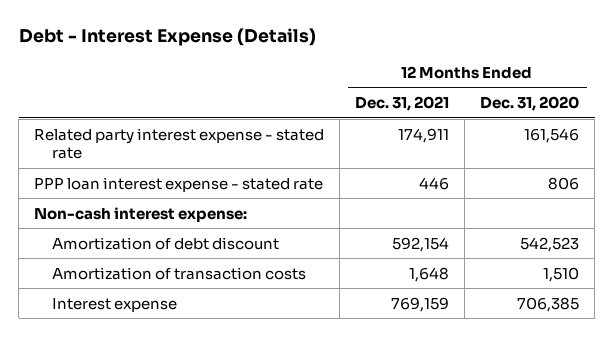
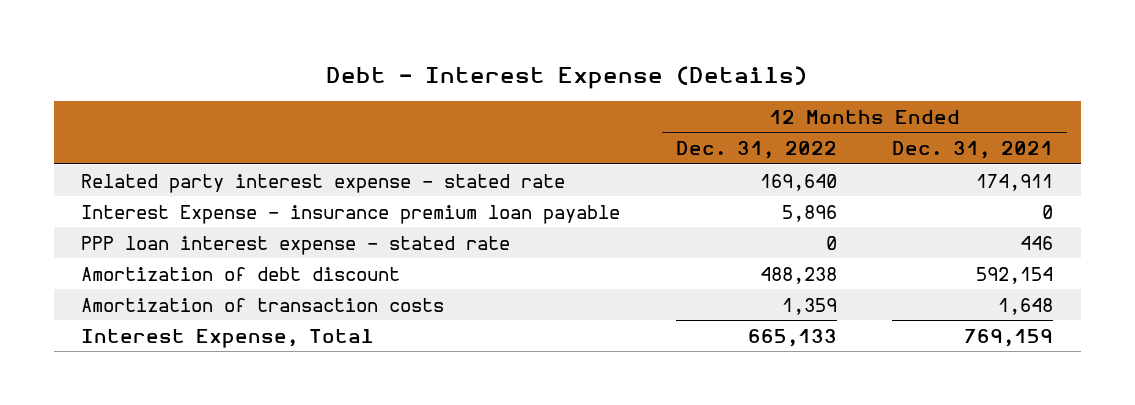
[480,96,580,112] Dec. 31, 2020 -> none
none -> [675,141,837,160] Dec. 31, 2022
none -> [81,204,621,224] Interest Expense - insurance premium loan payable
[34,206,248,222] Non-cash interest expense: -> none
[51,297,177,312] Interest expense -> [81,328,375,348] Interest Expense, Total

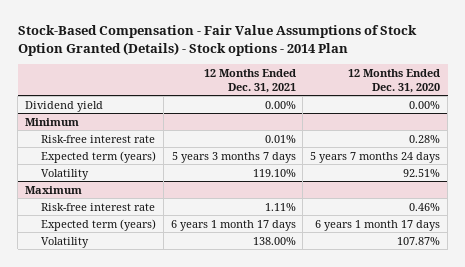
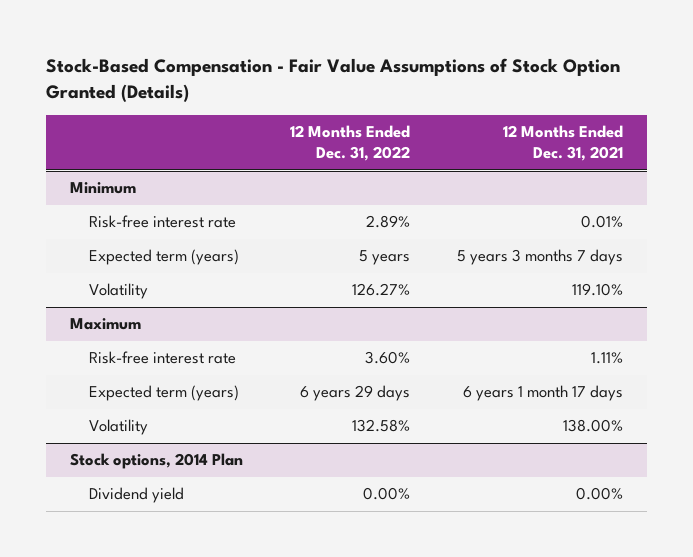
[17,25,417,56] Stock-Based Compensation - Fair Value Assumptions of Stock Option Granted (Details) - Stock options - 2014 Plan -> [46,58,621,102] Stock-Based Compensation - Fair Value Assumptions of Stock Option Granted (Details)
[348,68,441,93] 12 Months Ended Dec. 31, 2020 -> none
none -> [290,124,411,162] 12 Months Ended Dec. 31, 2022
[25,100,104,112] Dividend yield -> none
none -> [69,453,243,470] Stock options, 2014 Plan
none -> [89,487,185,504] Dividend yield

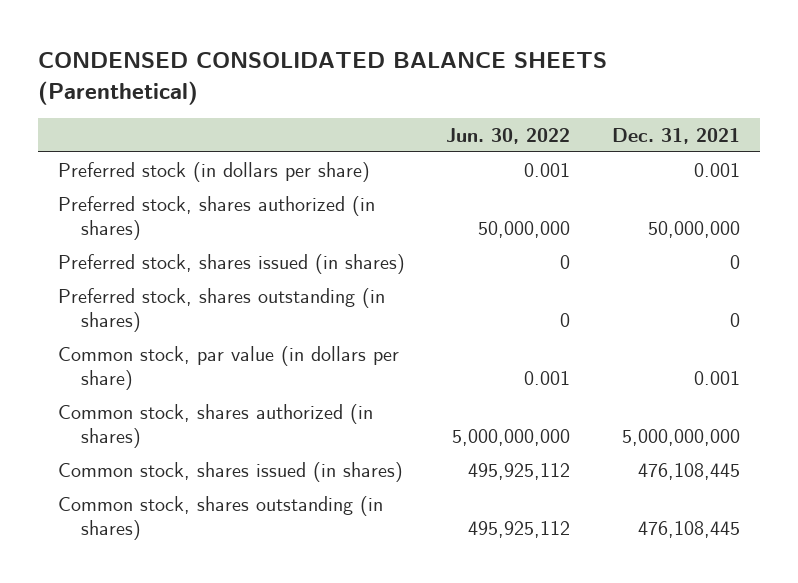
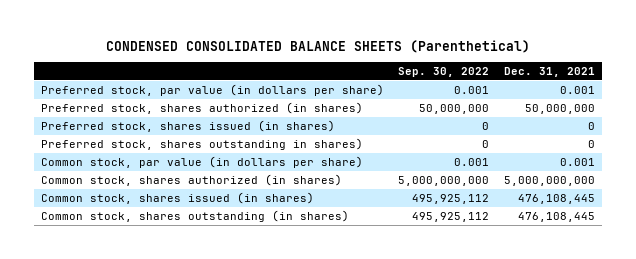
[446,127,571,144] Jun. 30, 2022 -> none
none -> [398,66,490,77] Sep. 30, 2022
[58,161,371,182] Preferred stock (in dollars per share) -> [40,84,384,97] Preferred stock, par value (in dollars per share)
[58,287,386,332] Preferred stock, shares outstanding (in shares) -> [40,138,363,151] Preferred stock, shares outstanding in shares)

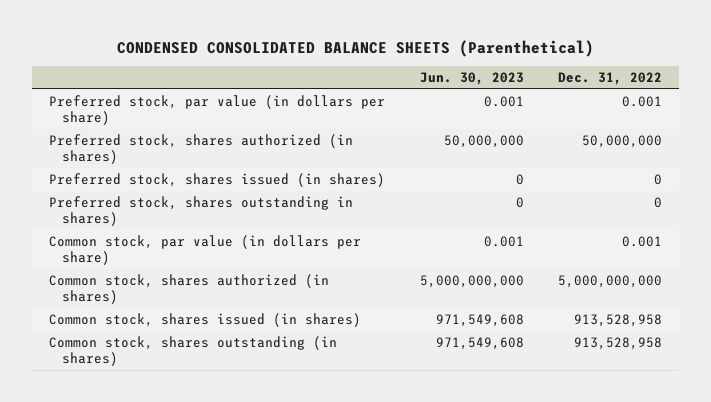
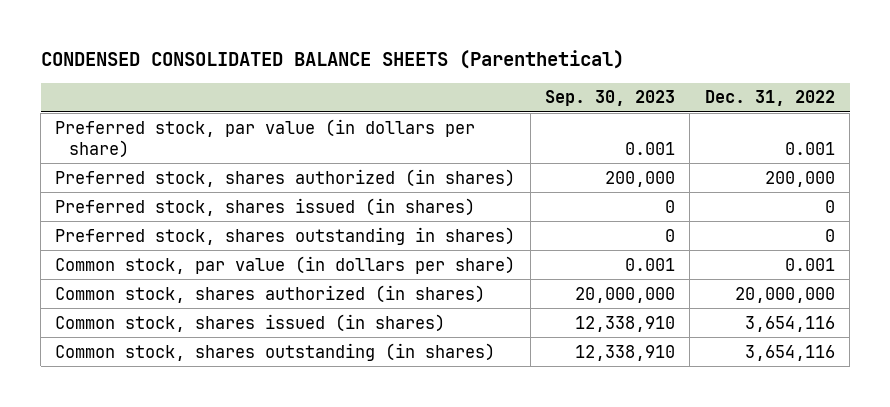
[419,72,524,86] Jun. 30, 2023 -> none
none -> [545,90,676,107] Sep. 30, 2023
[581,134,662,148] 50,000,000 -> [764,170,835,187] 200,000
[557,274,662,288] 5,000,000,000 -> [734,286,835,303] 20,000,000
[573,313,662,327] 913,528,958 -> [744,315,835,332] 3,654,116
[573,336,662,350] 913,528,958 -> [744,344,835,361] 3,654,116

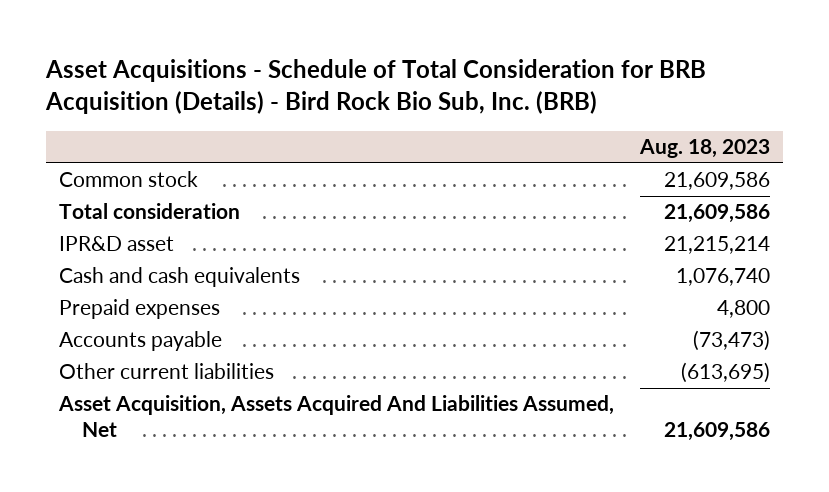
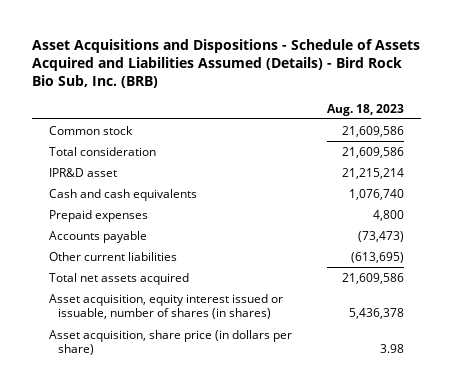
[45,59,707,115] Asset Acquisitions - Schedule of Total Consideration for BRB Acquisition (Details) - Bird Rock Bio Sub, Inc. (BRB) -> [31,38,420,89] Asset Acquisitions and Dispositions - Schedule of Assets Acquired and Liabilities Assumed (Details) - Bird Rock Bio Sub, Inc. (BRB)
[58,395,615,437] Asset Acquisition, Assets Acquired And Liabilities Assumed, Net -> [49,272,190,285] Total net assets acquired
none -> [49,293,284,320] Asset acquisition, equity interest issued or issuable, number of shares (in shares)
none -> [49,329,293,356] Asset acquisition, share price (in dollars per share)

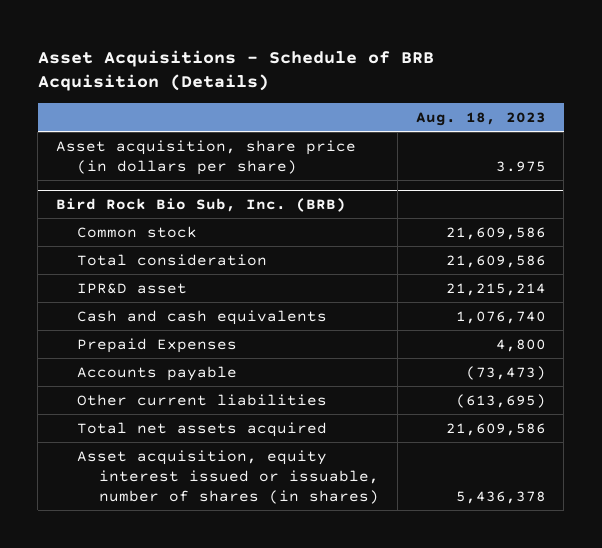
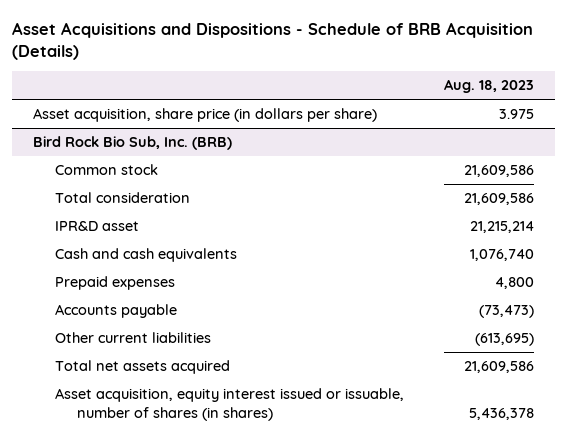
[37,49,434,92] Asset Acquisitions - Schedule of BRB Acquisition (Details) -> [12,21,534,60] Asset Acquisitions and Dispositions - Schedule of BRB Acquisition (Details)
[77,337,238,353] Prepaid Expenses -> [54,276,175,291] Prepaid expenses

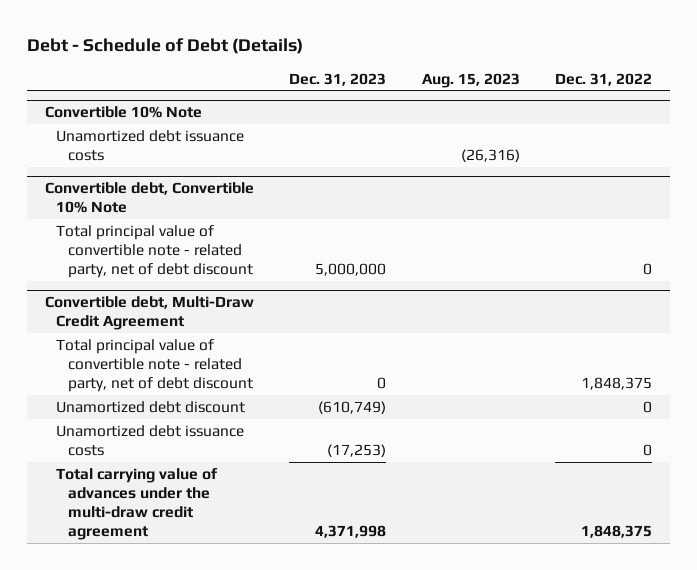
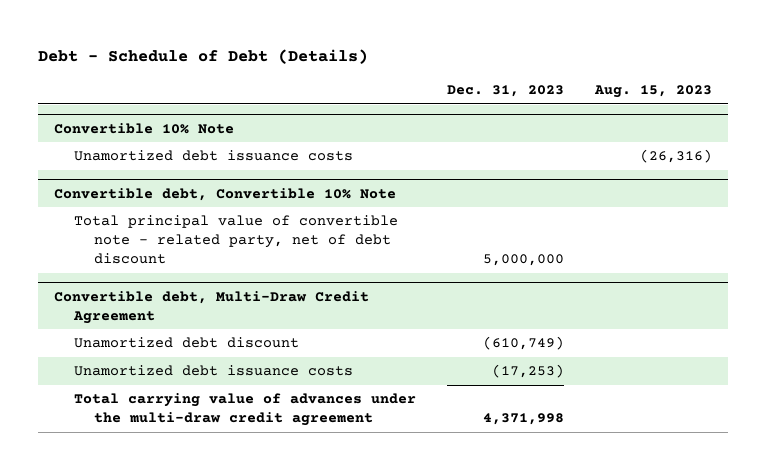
[555,72,653,86] Dec. 31, 2022 -> none
[56,338,253,392] Total principal value of convertible note - related party, net of debt discount -> none

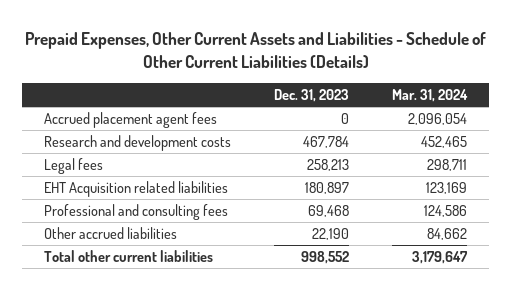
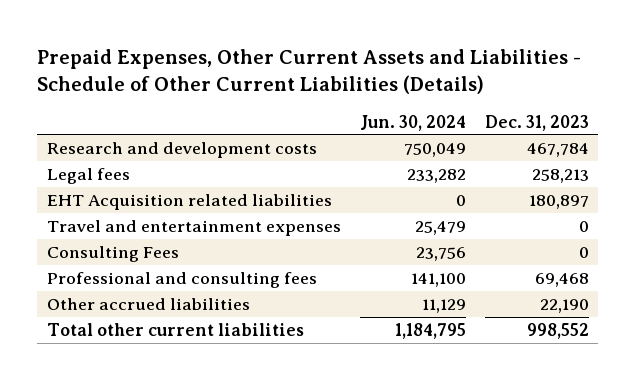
[392,88,469,102] Mar. 31, 2024 -> none
none -> [359,114,466,131] Jun. 30, 2024
[43,112,217,129] Accrued placement agent fees -> none
none -> [46,219,341,236] Travel and entertainment expenses
none -> [46,245,179,262] Consulting Fees

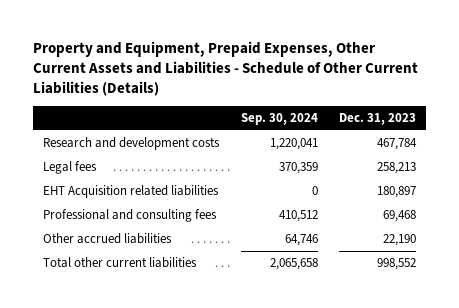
[37,49,582,95] Prepaid Expenses, Other Current Assets and Liabilities - Schedule of Other Current Liabilities (Details) -> [32,40,418,96] Property and Equipment, Prepaid Expenses, Other Current Assets and Liabilities - Schedule of Other Current Liabilities (Details)
[359,114,466,131] Jun. 30, 2024 -> none
none -> [240,112,318,125] Sep. 30, 2024
[46,219,341,236] Travel and entertainment expenses -> none
[46,245,179,262] Consulting Fees -> none

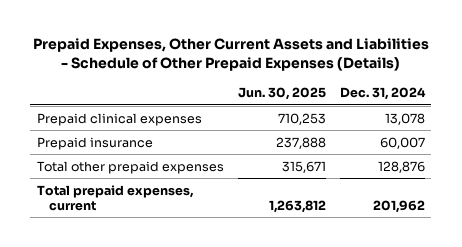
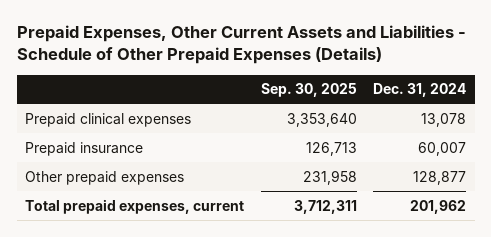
[237,87,326,101] Jun. 30, 2025 -> none
none -> [260,83,357,98] Sep. 30, 2025
[37,160,225,174] Total other prepaid expenses -> [24,170,184,185] Other prepaid expenses
[377,160,425,173] 128,876 -> [413,170,467,185] 128,877

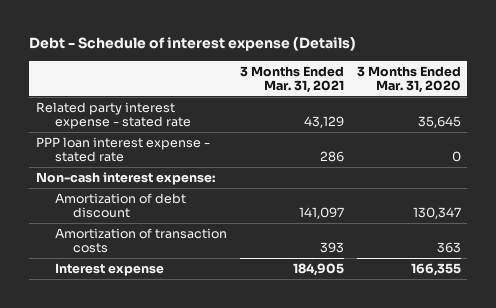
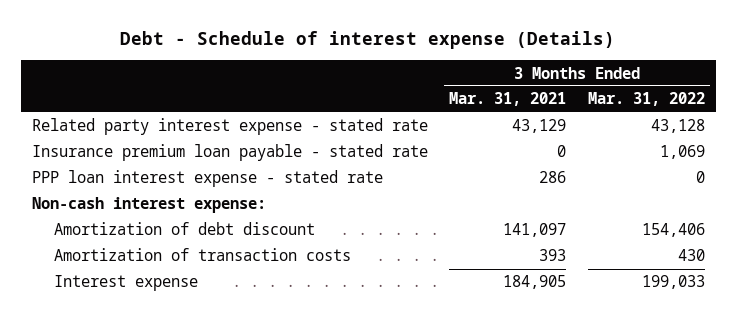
[356,65,461,94] 3 Months Ended Mar. 31, 2020 -> none
none -> [587,92,705,107] Mar. 31, 2022
none -> [31,144,428,162] Insurance premium loan payable - stated rate

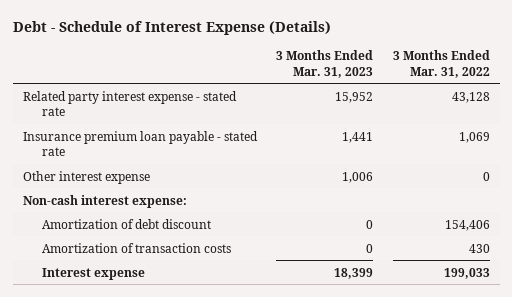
[120,30,616,49] Debt - Schedule of interest expense (Details) -> [12,20,331,35] Debt - Schedule of Interest Expense (Details)
[449,92,567,107] Mar. 31, 2021 -> none
none -> [276,50,374,78] 3 Months Ended Mar. 31, 2023
[31,170,383,188] PPP loan interest expense - stated rate -> [22,170,150,184] Other interest expense

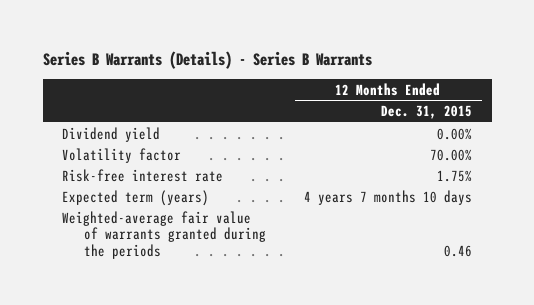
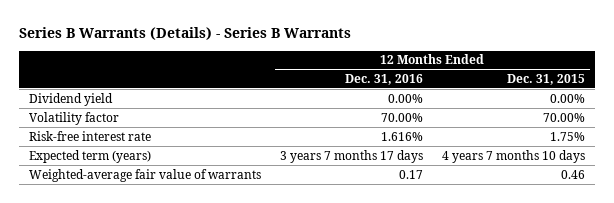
none -> [344,73,423,85] Dec. 31, 2016
[62,210,266,260] Weighted-average fair value of warrants granted during the periods -> [28,168,261,182] Weighted-average fair value of warrants

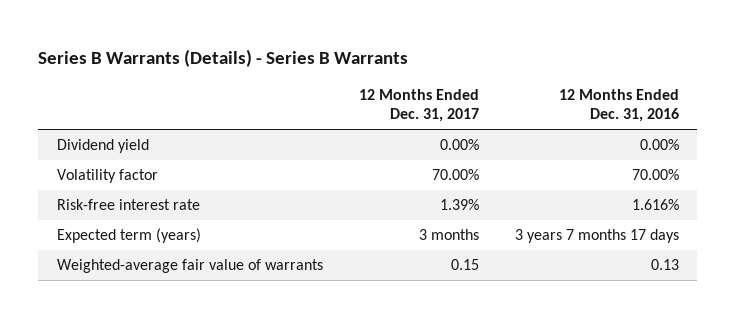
[506,73,585,85] Dec. 31, 2015 -> none
none -> [358,89,479,123] 12 Months Ended Dec. 31, 2017
[398,169,423,179] 0.17 -> [650,259,679,271] 0.13

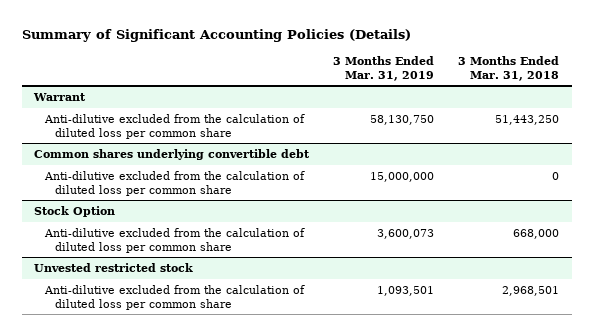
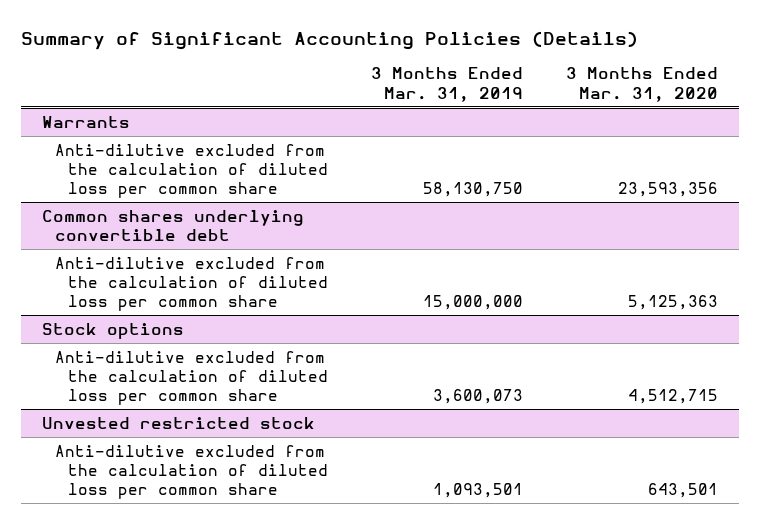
[458,56,560,81] 3 Months Ended Mar. 31, 2018 -> none
none -> [565,67,718,102] 3 Months Ended Mar. 31, 2020
[32,92,86,101] Warrant -> [42,115,131,128] Warrants
[33,205,115,217] Stock Option -> [42,322,185,339] Stock options

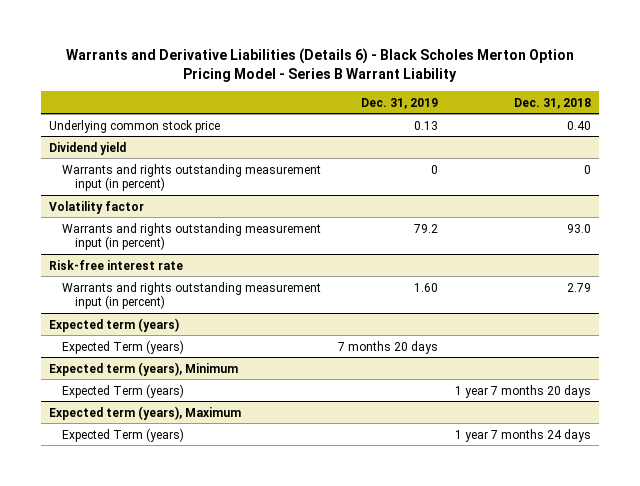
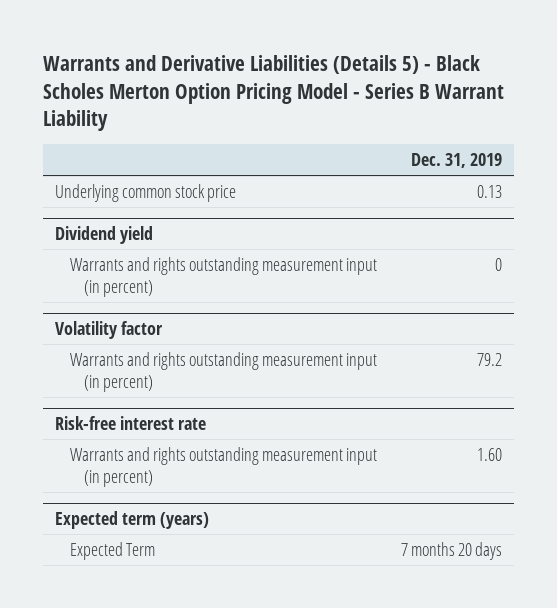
[66,47,575,82] Warrants and Derivative Liabilities (Details 6) - Black Scholes Merton Option Pricing Model - Series B Warrant Liability -> [43,54,505,132] Warrants and Derivative Liabilities (Details 5) - Black Scholes Merton Option Pricing Model - Series B Warrant Liability
[513,97,591,109] Dec. 31, 2018 -> none
[49,361,239,376] Expected term (years), Minimum -> none
[62,383,185,398] Expected Term (years) -> none
[49,405,242,420] Expected term (years), Maximum -> none
[62,427,185,442] Expected Term (years) -> none
[62,339,185,354] Expected Term (years) -> [69,541,155,560] Expected Term

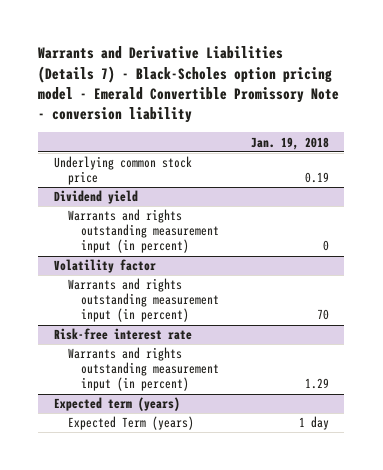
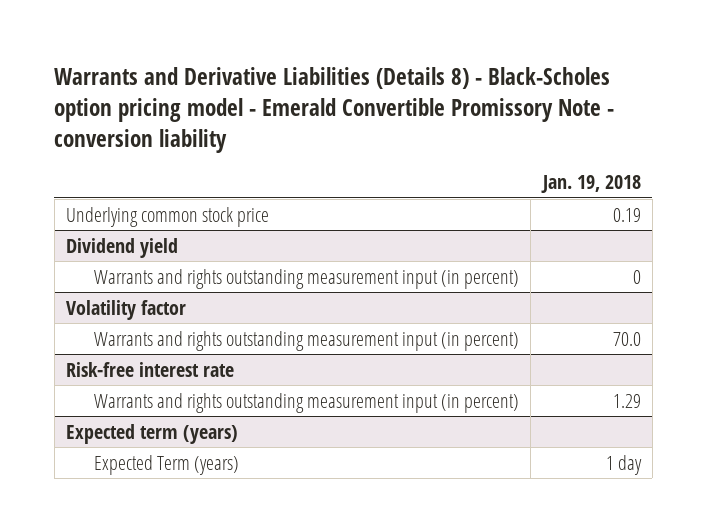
[38,46,340,124] Warrants and Derivative Liabilities (Details 7) - Black-Scholes option pricing model - Emerald Convertible Promissory Note - conversion liability -> [54,67,615,153] Warrants and Derivative Liabilities (Details 8) - Black-Scholes option pricing model - Emerald Convertible Promissory Note - conversion liability
[316,309,329,321] 70 -> [612,331,641,346] 70.0

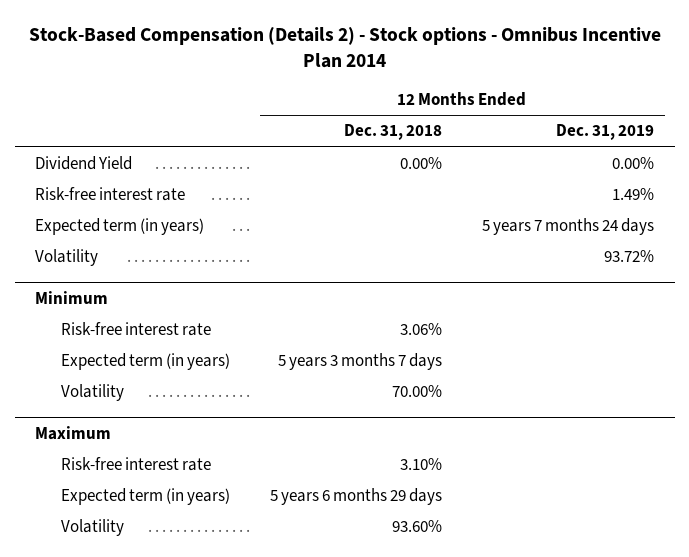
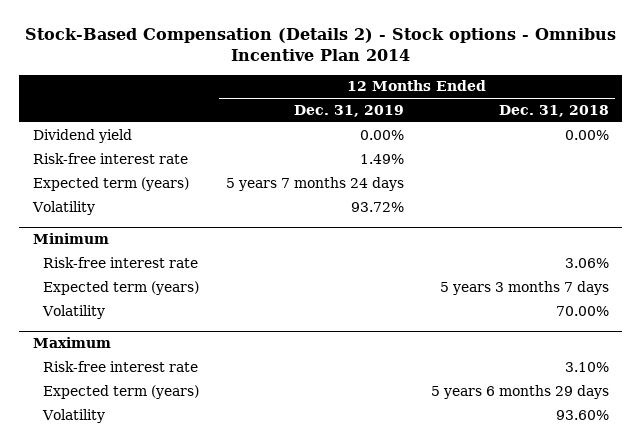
[34,156,132,171] Dividend Yield -> [32,128,132,143] Dividend yield
[34,218,204,236] Expected term (in years) -> [32,176,189,191] Expected term (years)
[60,353,230,371] Expected term (in years) -> [43,280,200,295] Expected term (years)
[60,488,230,506] Expected term (in years) -> [43,384,200,399] Expected term (years)

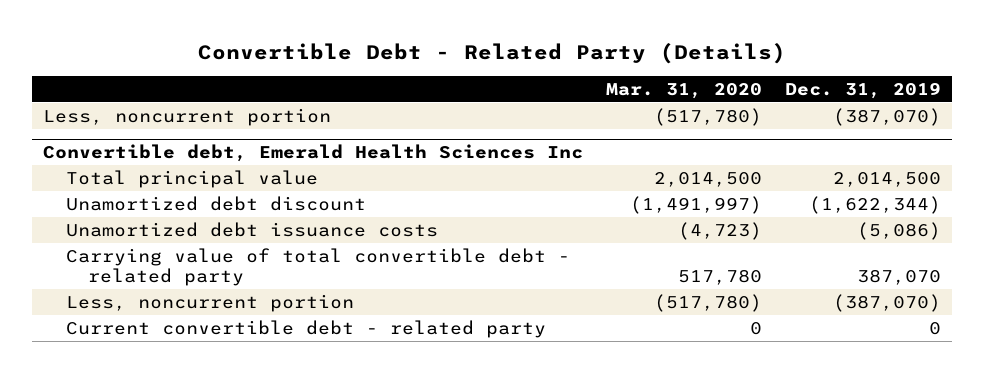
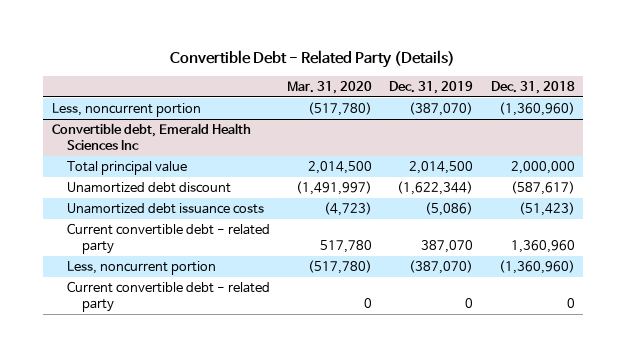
none -> [490,80,575,94] Dec. 31, 2018
[65,248,570,287] Carrying value of total convertible debt - related party -> [66,223,270,255] Current convertible debt - related party

